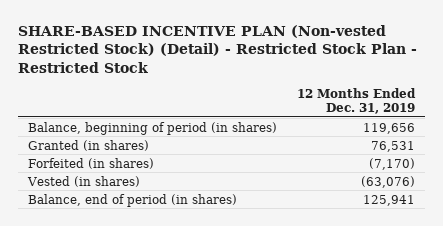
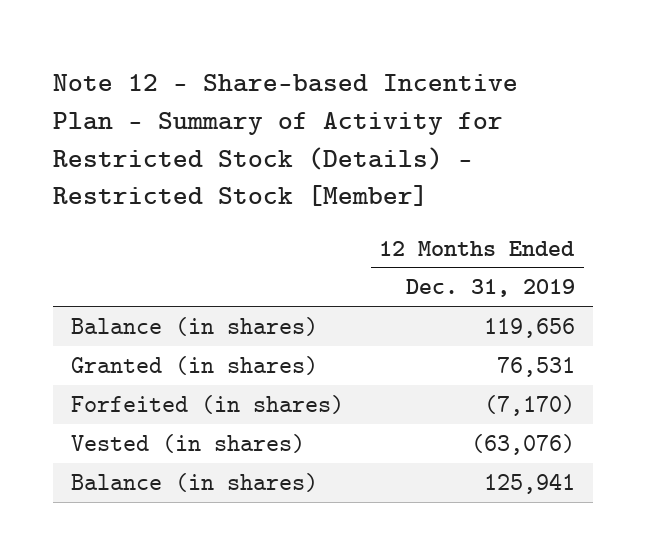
[17,25,417,73] SHARE-BASED INCENTIVE PLAN (Non-vested Restricted Stock) (Detail) - Restricted Stock Plan - Restricted Stock -> [53,74,519,207] Note 12 - Share-based Incentive Plan - Summary of Activity for Restricted Stock (Details) - Restricted Stock [Member]
[28,121,278,135] Balance, beginning of period (in shares) -> [71,316,319,336] Balance (in shares)
[28,193,238,207] Balance, end of period (in shares) -> [71,472,319,492] Balance (in shares)

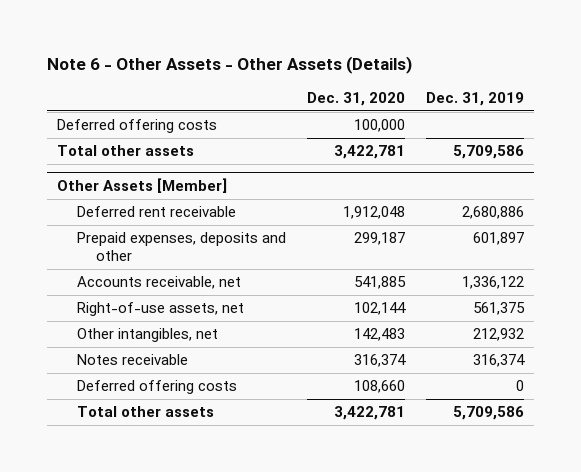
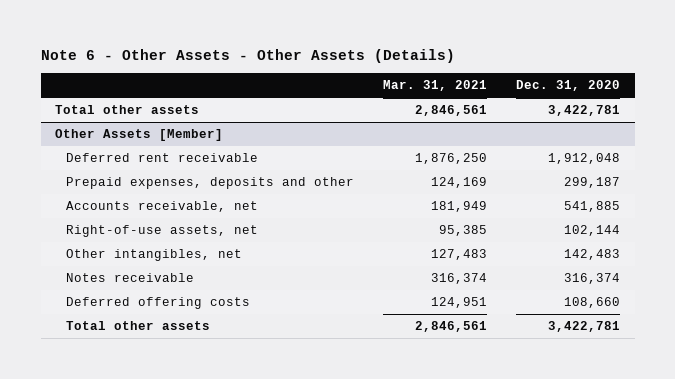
[425,92,524,107] Dec. 31, 2019 -> none
none -> [382,80,487,92] Mar. 31, 2021
[57,119,218,134] Deferred offering costs -> none

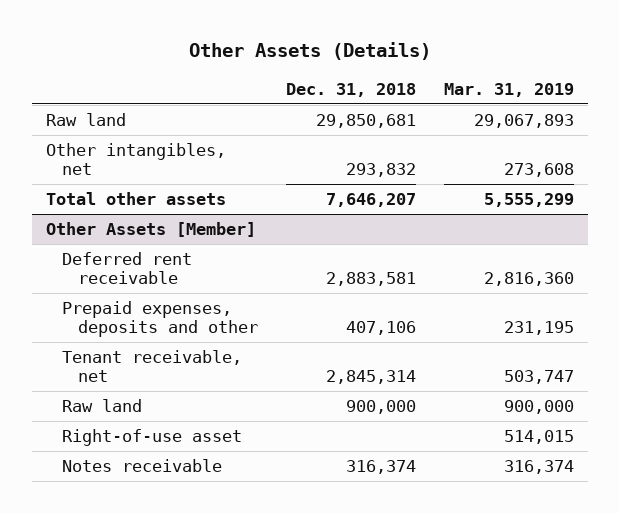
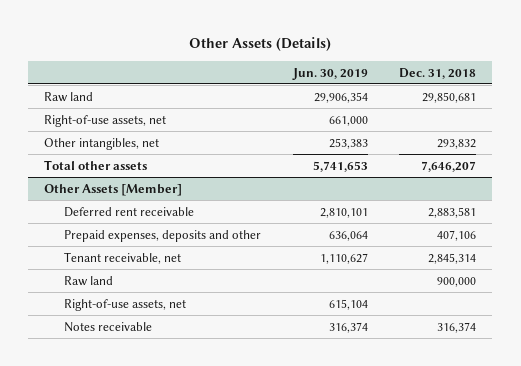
[443,82,574,97] Mar. 31, 2019 -> none
none -> [291,67,368,80] Jun. 30, 2019
none -> [44,114,167,127] Right-of-use assets, net
[61,429,242,447] Right-of-use asset -> [64,298,187,311] Right-of-use assets, net

